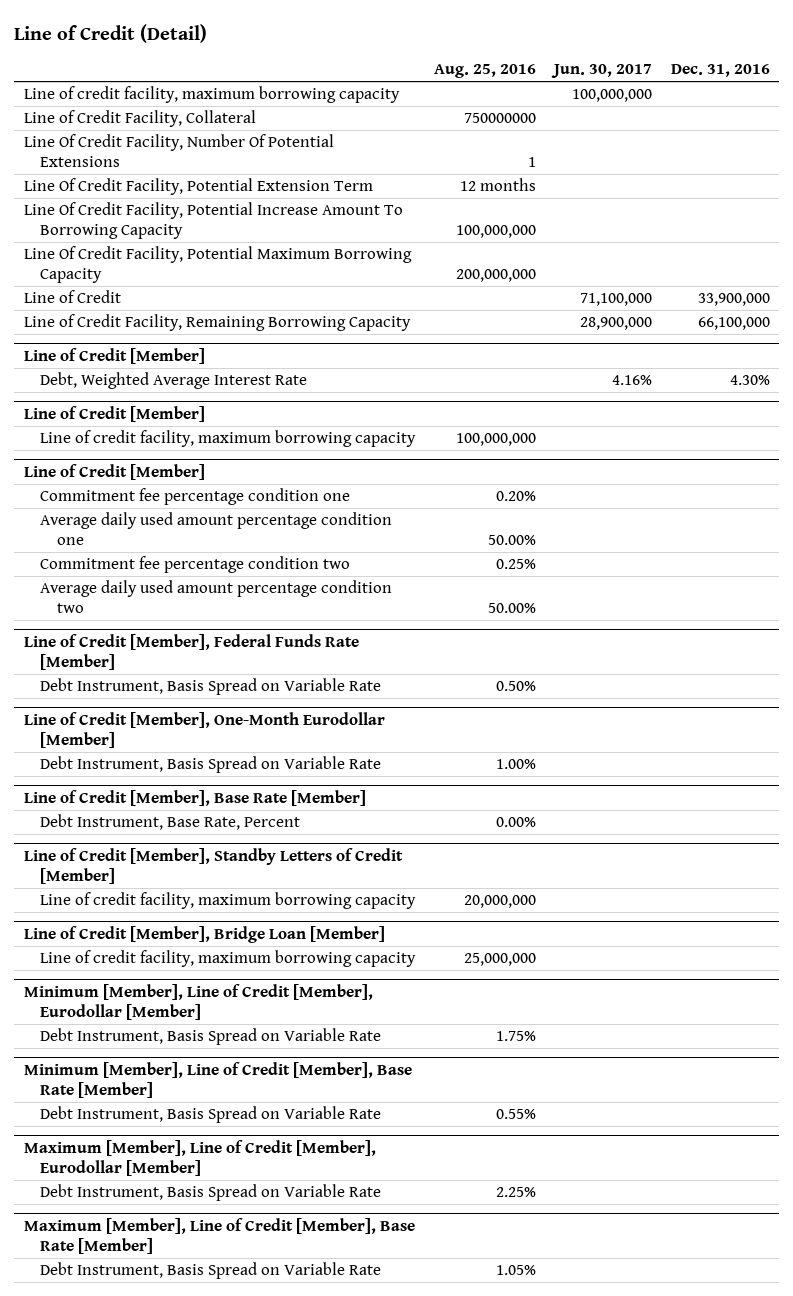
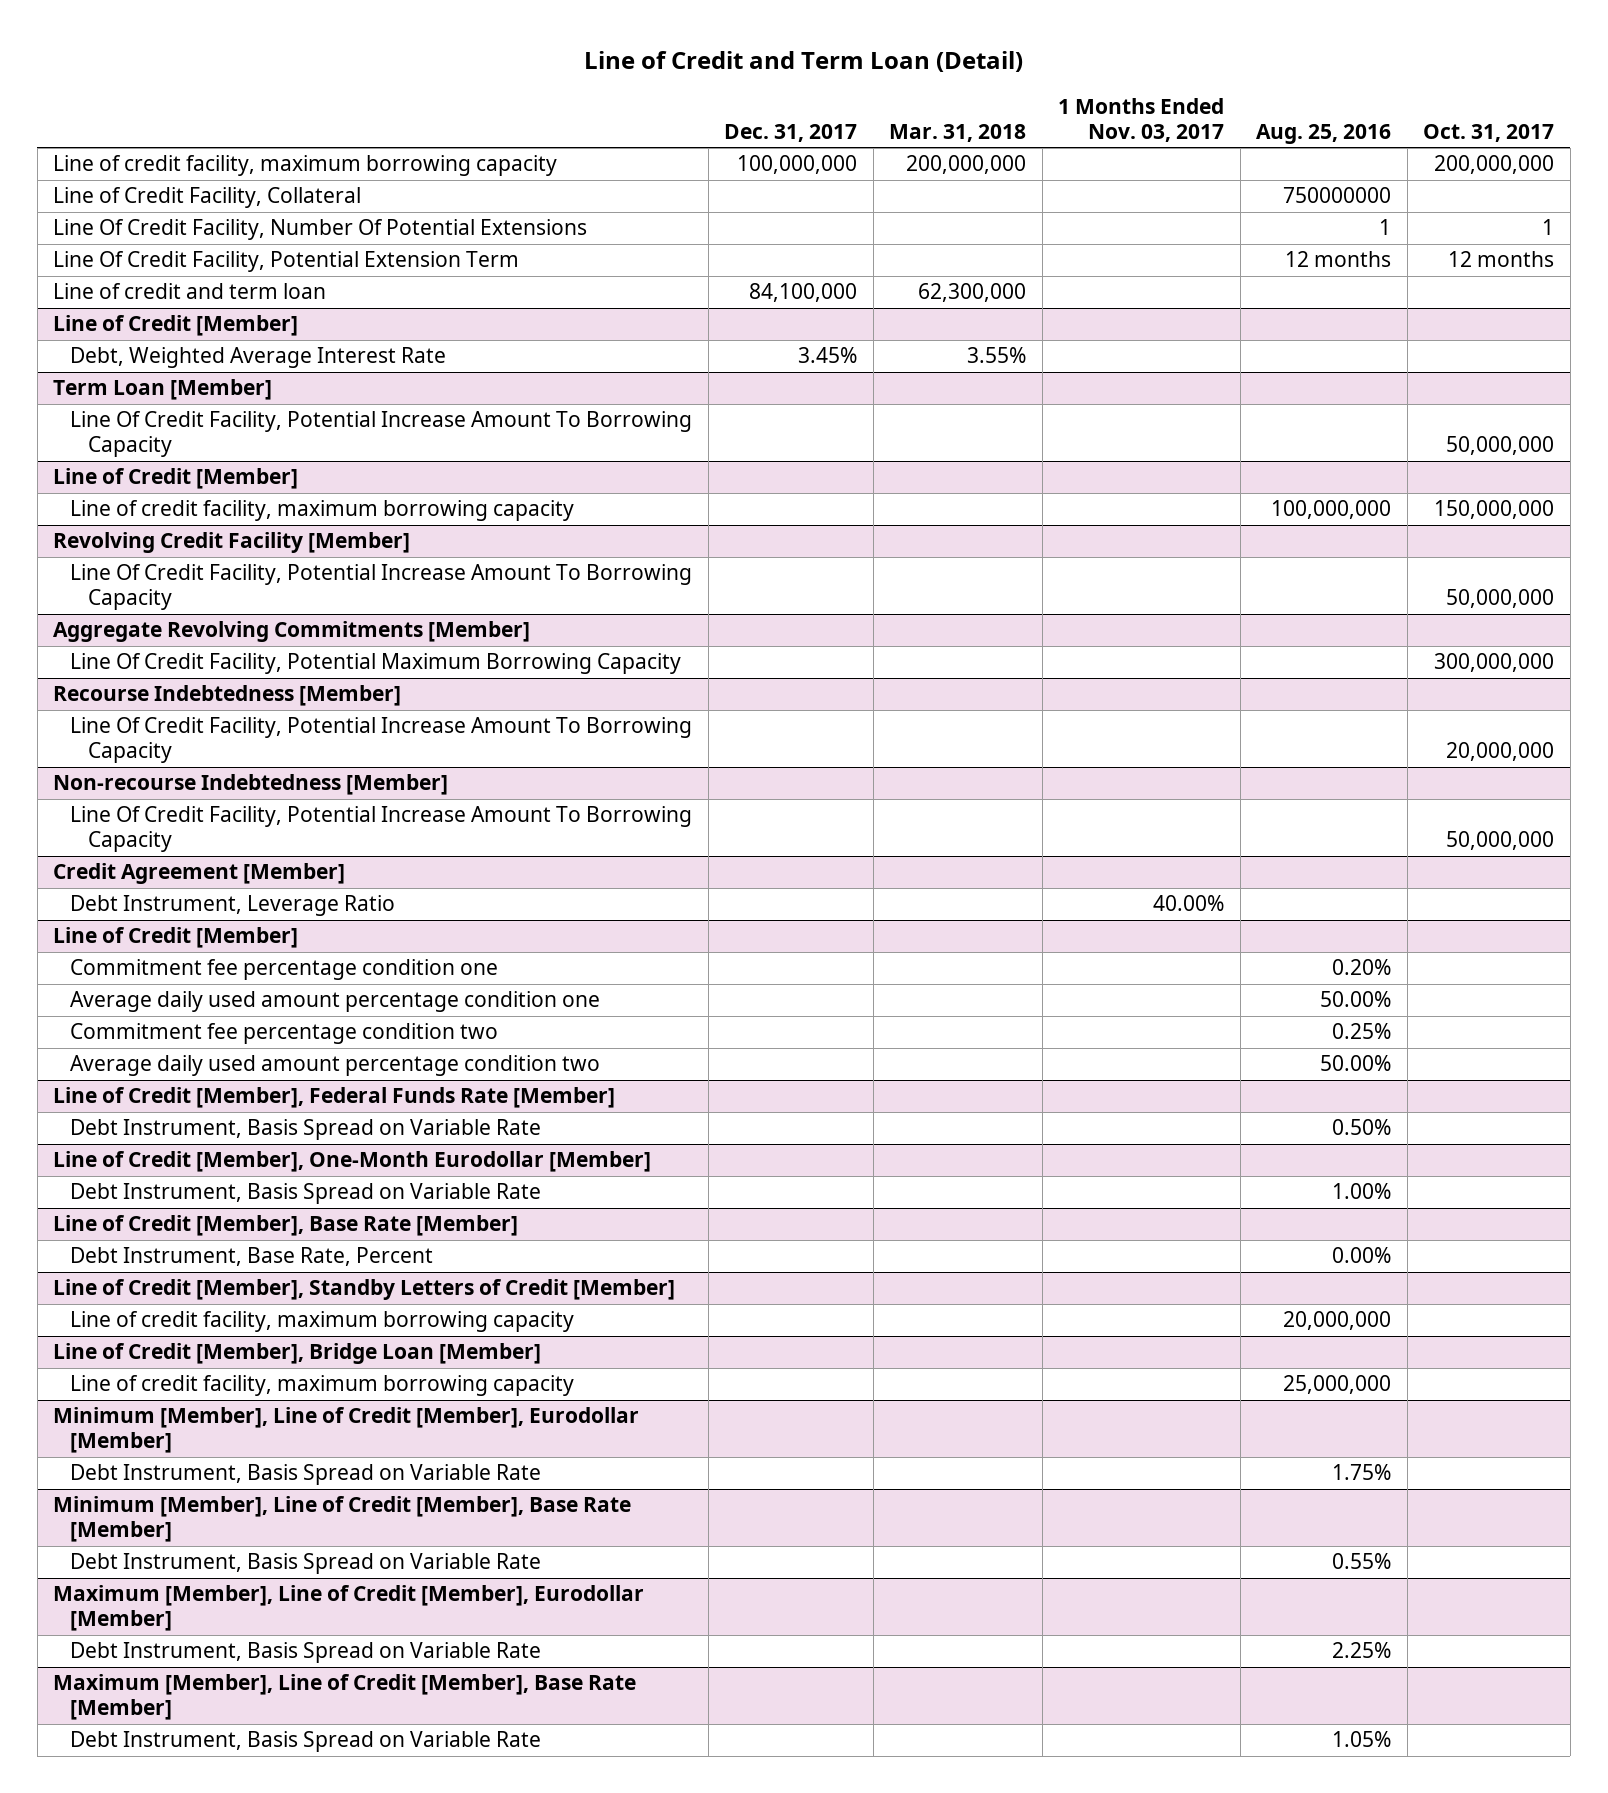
[14,24,208,44] Line of Credit (Detail) -> [583,51,1023,73] Line of Credit and Term Loan (Detail)
[551,64,653,79] Jun. 30, 2017 -> none
[670,64,770,78] Dec. 31, 2016 -> none
none -> [724,123,858,142] Dec. 31, 2017
none -> [889,123,1027,142] Mar. 31, 2018
none -> [1058,97,1225,142] 1 Months Ended Nov. 03, 2017
none -> [1423,123,1555,142] Oct. 31, 2017
[23,202,403,239] Line Of Credit Facility, Potential Increase Amount To Borrowing Capacity -> none
[23,246,412,283] Line Of Credit Facility, Potential Maximum Borrowing Capacity -> none
[23,314,411,332] Line of Credit Facility, Remaining Borrowing Capacity -> none
[23,290,121,304] Line of Credit -> [53,283,327,300] Line of credit and term loan
none -> [53,379,273,401] Term Loan [Member]
none -> [70,411,693,458] Line Of Credit Facility, Potential Increase Amount To Borrowing Capacity
none -> [53,532,411,554] Revolving Credit Facility [Member]
none -> [70,564,693,611] Line Of Credit Facility, Potential Increase Amount To Borrowing Capacity
none -> [53,621,531,643] Aggregate Revolving Commitments [Member]
none -> [70,653,682,675] Line Of Credit Facility, Potential Maximum Borrowing Capacity
none -> [53,685,402,707] Recourse Indebtedness [Member]
none -> [70,717,693,764] Line Of Credit Facility, Potential Increase Amount To Borrowing Capacity
none -> [53,774,449,796] Non-recourse Indebtedness [Member]
none -> [70,806,693,853] Line Of Credit Facility, Potential Increase Amount To Borrowing Capacity
none -> [53,863,346,885] Credit Agreement [Member]
none -> [70,895,396,917] Debt Instrument, Leverage Ratio

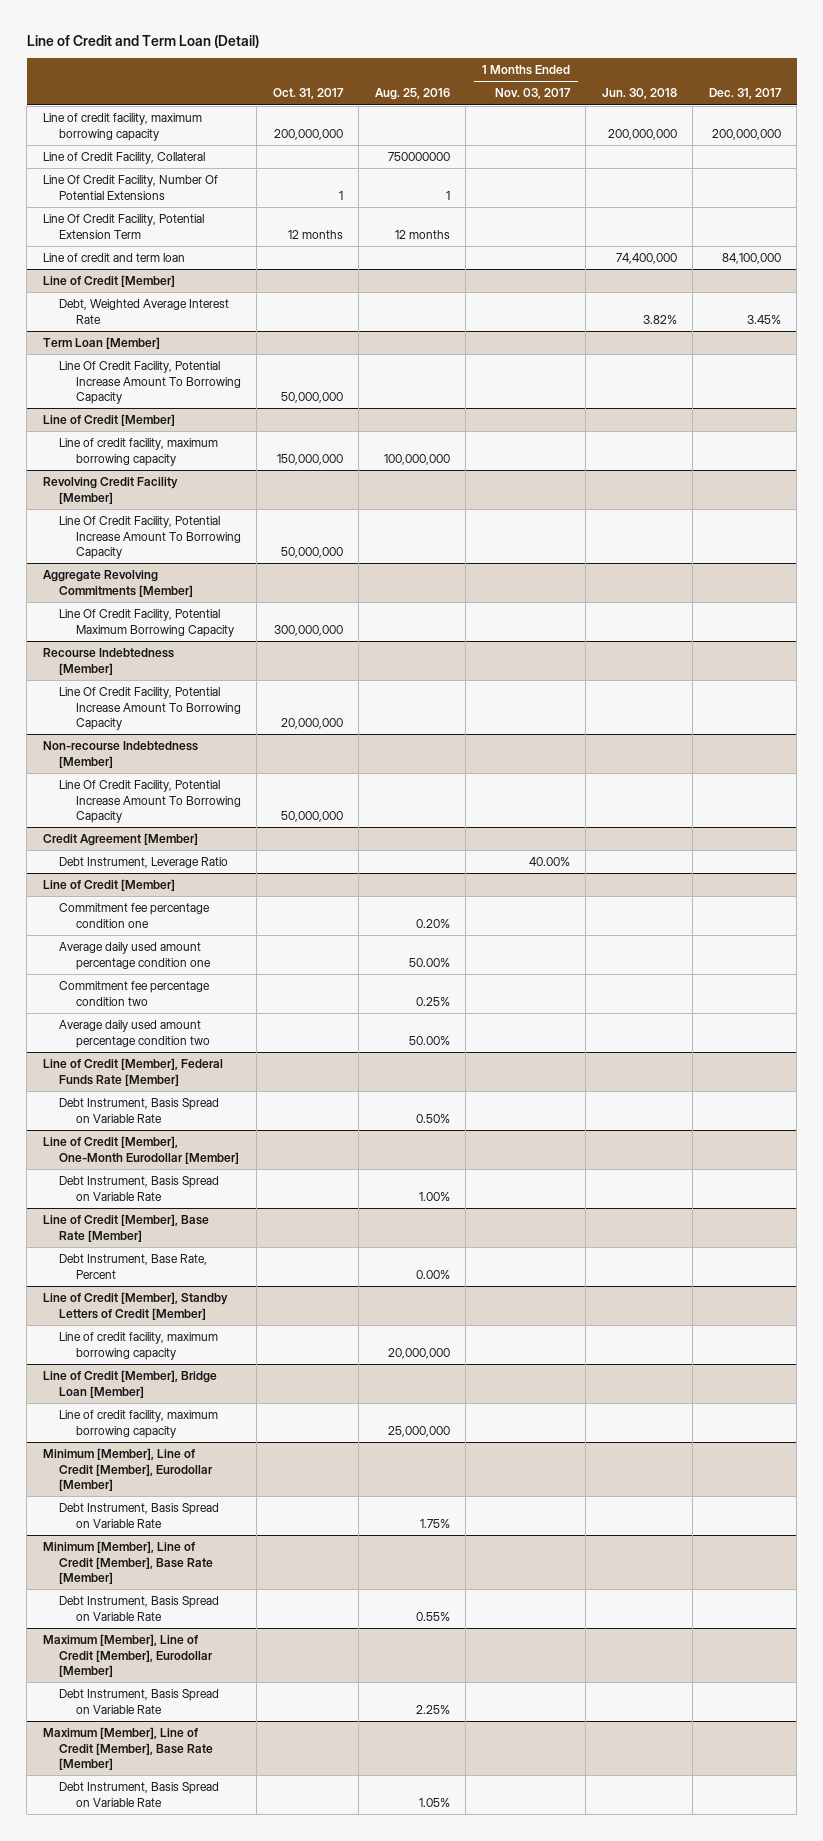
[889,123,1027,142] Mar. 31, 2018 -> none
none -> [601,88,677,100] Jun. 30, 2018
[737,155,858,175] 100,000,000 -> [711,128,781,140] 200,000,000

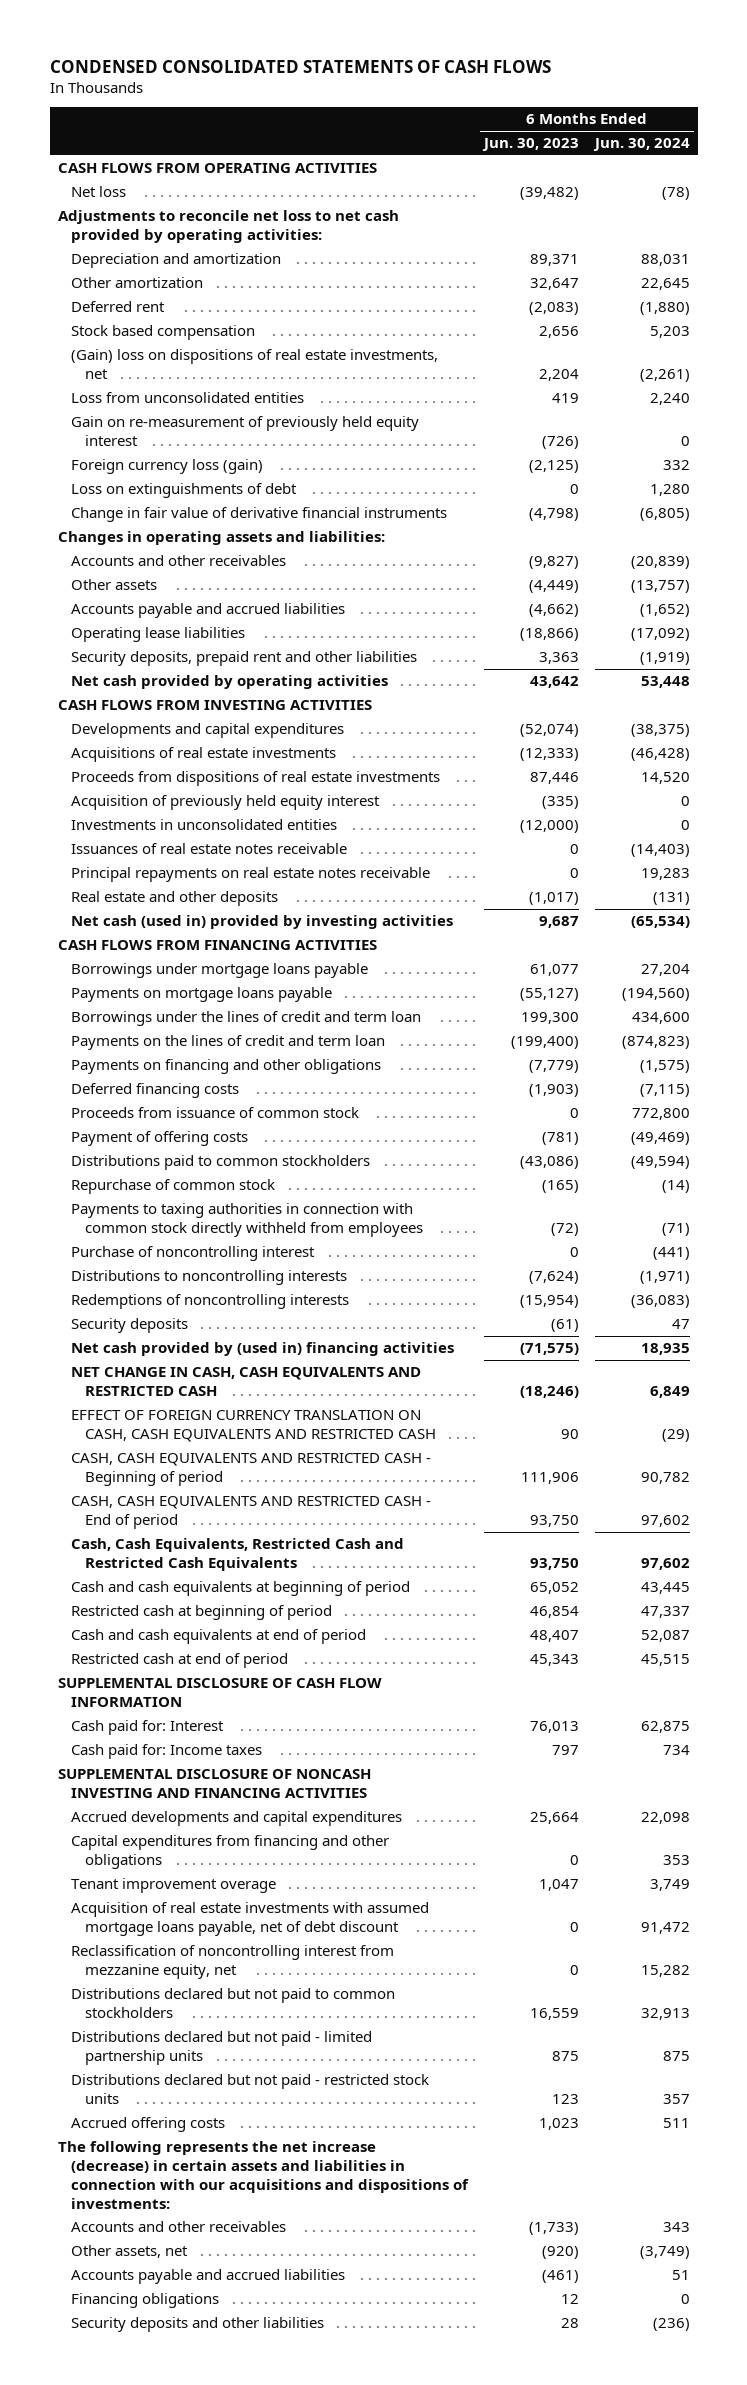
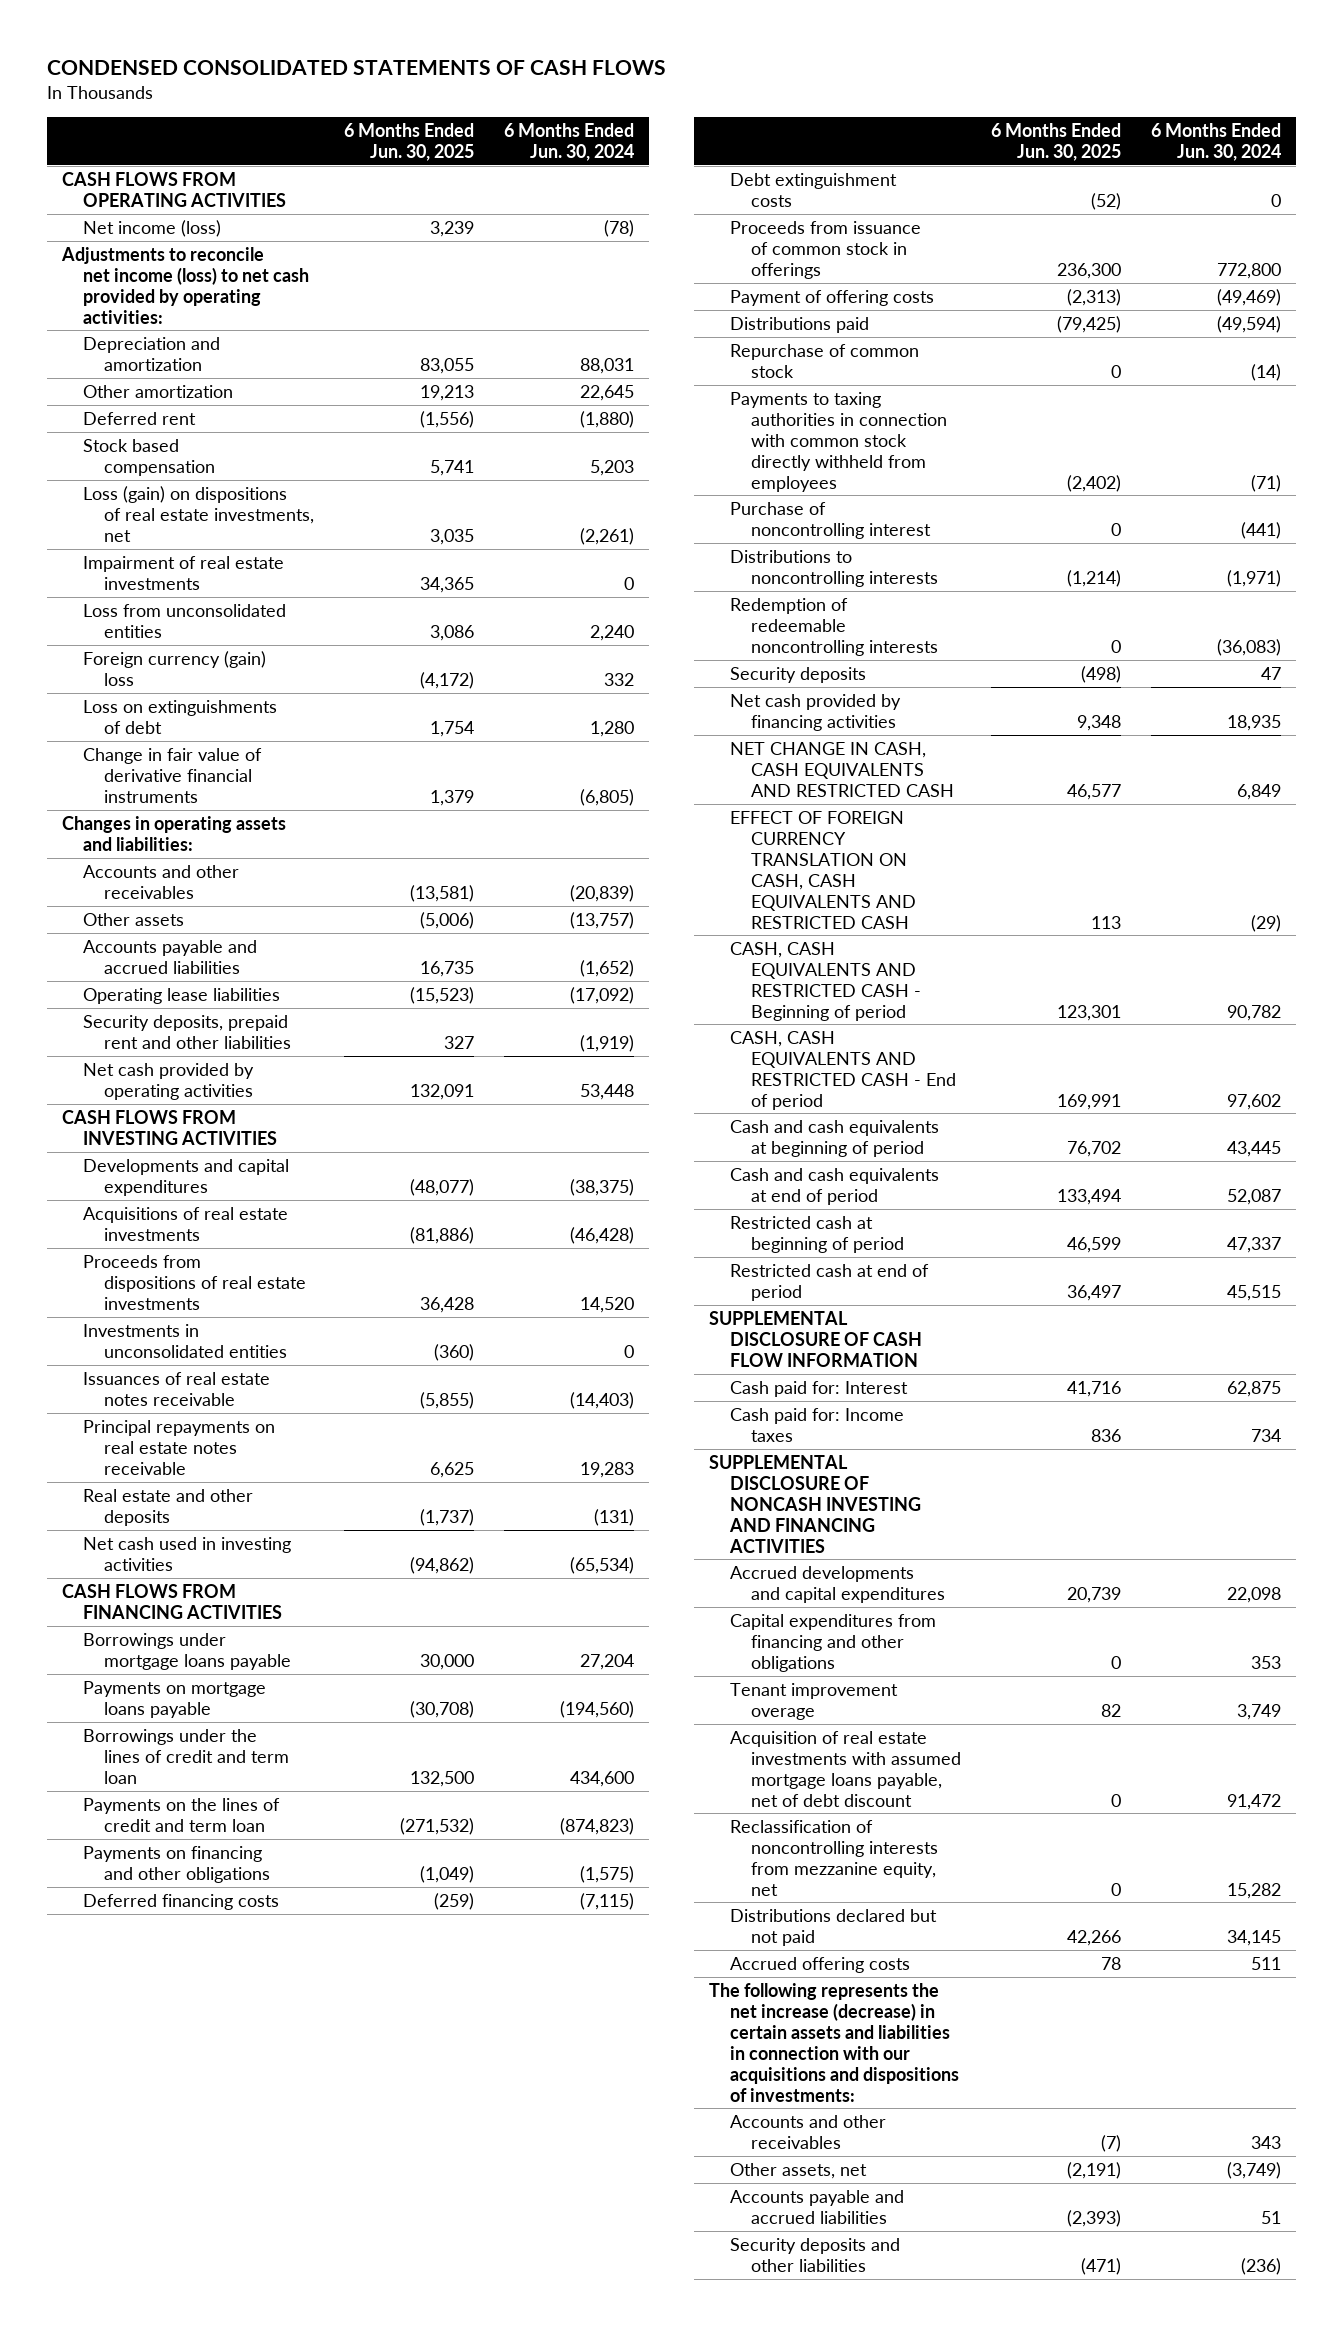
[481,138,579,152] Jun. 30, 2023 -> none
none -> [344,122,475,161] 6 Months Ended Jun. 30, 2025
[71,186,127,198] Net loss -> [83,219,222,237] Net income (loss)
[57,210,399,244] Adjustments to reconcile net loss to net cash provided by operating activities: -> [61,246,310,324] Adjustments to reconcile net income (loss) to net cash provided by operating activities:
[71,349,439,380] (Gain) loss on dispositions of real estate investments, net -> [83,485,315,542] Loss (gain) on dispositions of real estate investments, net
none -> [83,555,285,590] Impairment of real estate investments
[71,416,420,447] Gain on re-measurement of previously held equity interest -> none
[71,459,264,475] Foreign currency loss (gain) -> [83,650,267,686] Foreign currency (gain) loss
[71,795,381,811] Acquisition of previously held equity interest -> none
[71,915,454,930] Net cash (used in) provided by investing activities -> [83,1536,292,1571] Net cash used in investing activities
none -> [729,172,897,207] Debt extinguishment costs
[71,1107,360,1119] Proceeds from issuance of common stock -> [729,220,921,279] Proceeds from issuance of common stock in offerings
[71,1155,371,1171] Distributions paid to common stockholders -> [729,316,869,333] Distributions paid
[71,1294,350,1310] Redemptions of noncontrolling interests -> [729,597,938,656] Redemption of redeemable noncontrolling interests
[71,1342,455,1357] Net cash provided by (used in) financing activities -> [729,693,901,731] Net cash provided by financing activities
[71,1538,405,1572] Cash, Cash Equivalents, Restricted Cash and Restricted Cash Equivalents -> none
[71,1605,333,1621] Restricted cash at beginning of period -> [729,1215,904,1253] Restricted cash at beginning of period
[71,2031,373,2066] Distributions declared but not paid - limited partnership units -> none
[71,2074,430,2105] Distributions declared but not paid - restricted stock units -> none
[71,1945,395,1980] Reclassification of noncontrolling interest from mezzanine equity, net -> [729,1819,938,1896] Reclassification of noncontrolling interests from mezzanine equity, net
[71,1988,396,2019] Distributions declared but not paid to common stockholders -> [729,1908,937,1946] Distributions declared but not paid
[640,2008,690,2021] 32,913 -> [1227,1929,1282,1946] 34,145
[71,2293,220,2309] Financing obligations -> none

